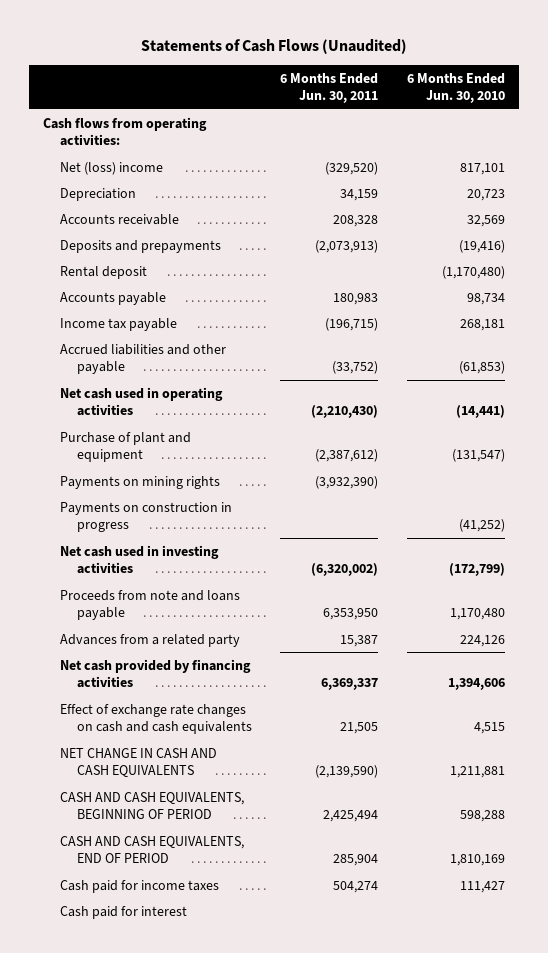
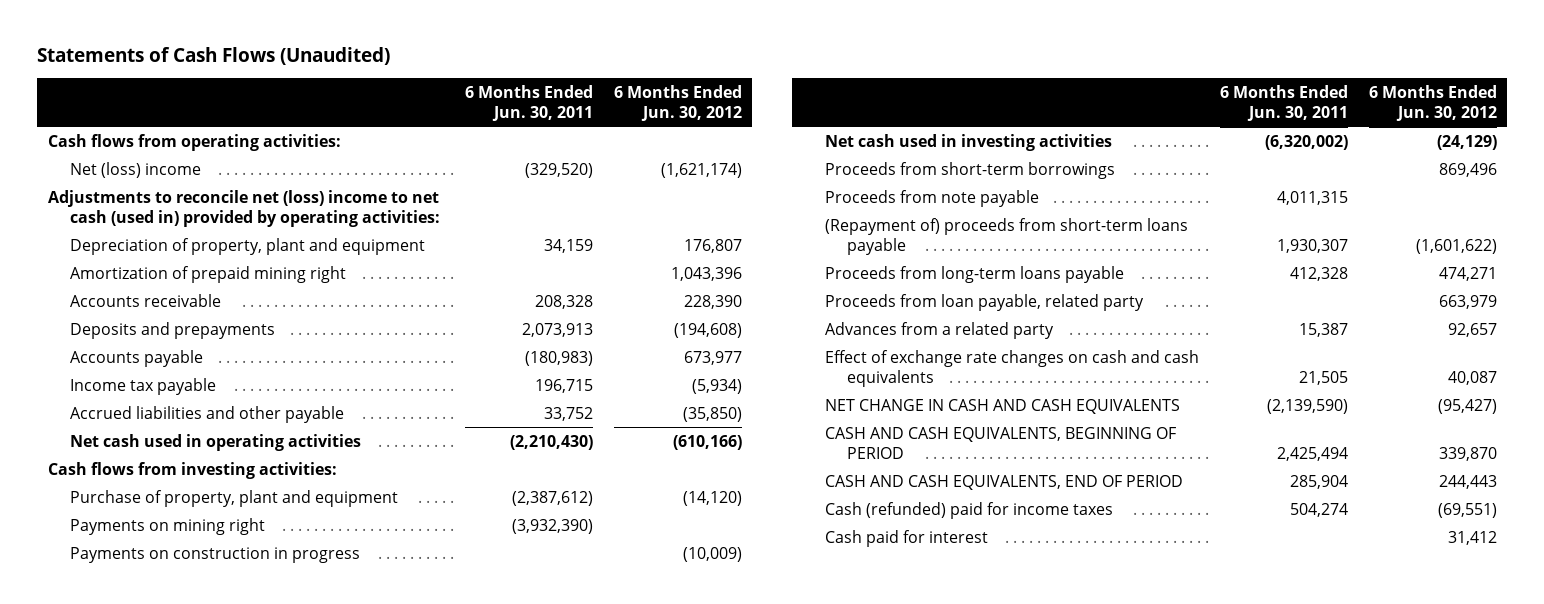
[406,73,505,104] 6 Months Ended Jun. 30, 2010 -> none
none -> [613,85,742,121] 6 Months Ended Jun. 30, 2012
none -> [47,189,441,227] Adjustments to reconcile net (loss) income to net cash (used in) provided by operating activities:
[60,187,137,201] Depreciation -> [70,237,426,255] Depreciation of property, plant and equipment
none -> [70,265,347,283] Amortization of prepaid mining right
[60,265,148,279] Rental deposit -> none
[315,239,379,253] (2,073,913) -> [521,322,593,337] 2,073,913
[333,292,379,305] 180,983 -> [524,350,593,366] (180,983)
[325,317,379,331] (196,715) -> [534,378,593,393] 196,715
[332,361,379,375] (33,752) -> [543,406,593,421] 33,752
none -> [47,461,337,479] Cash flows from investing activities:
[60,431,192,463] Purchase of plant and equipment -> [70,489,399,507] Purchase of property, plant and equipment
[60,475,221,489] Payments on mining rights -> [70,517,266,535] Payments on mining right
none -> [825,161,1116,179] Proceeds from short-term borrowings
[60,589,241,621] Proceeds from note and loans payable -> [825,189,1040,207] Proceeds from note payable
[323,608,379,621] 6,353,950 -> [1276,190,1348,205] 4,011,315
none -> [825,217,1189,255] (Repayment of) proceeds from short-term loans payable
none -> [825,265,1125,283] Proceeds from long-term loans payable
none -> [825,293,1145,311] Proceeds from loan payable, related party
[60,658,252,689] Net cash provided by financing activities -> none
[60,879,220,893] Cash paid for income taxes -> [825,501,1114,519] Cash (refunded) paid for income taxes

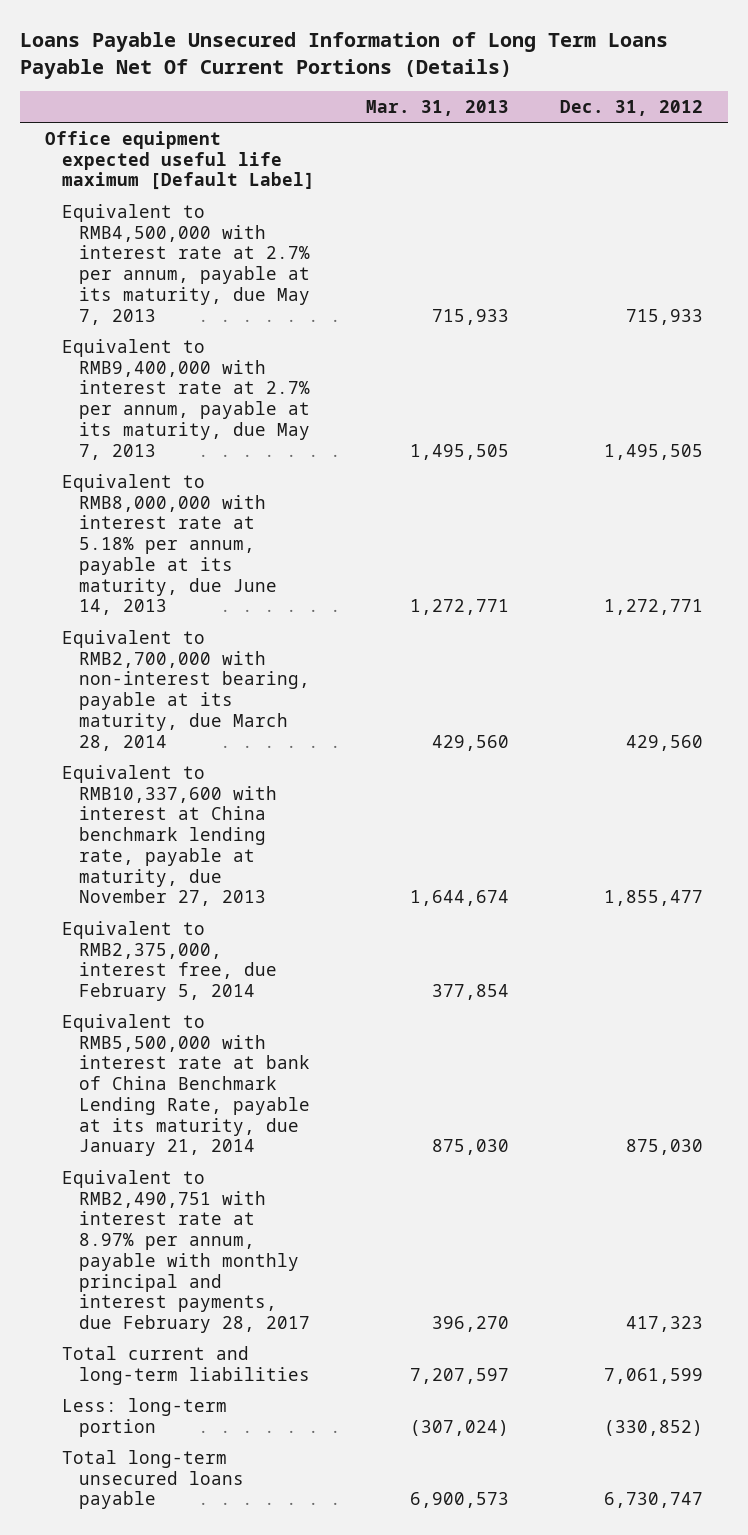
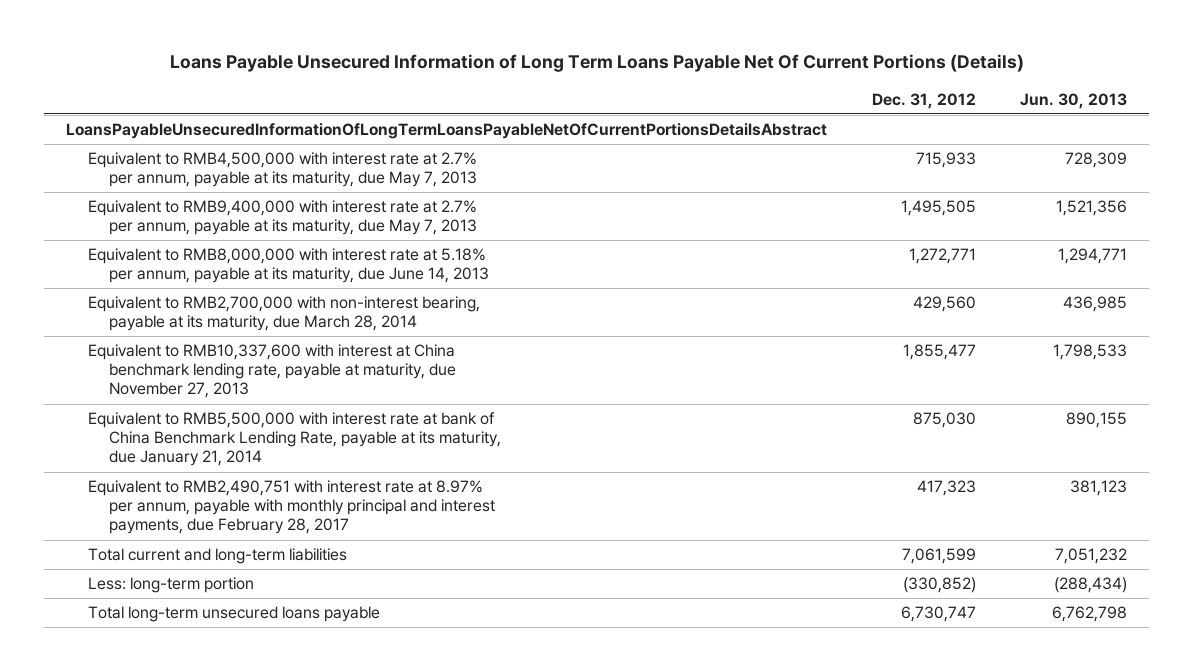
[366,99,510,116] Mar. 31, 2013 -> none
none -> [1020,92,1128,109] Jun. 30, 2013
[45,130,316,191] Office equipment expected useful life maximum [Default Label] -> [66,123,828,140] LoansPayableUnsecuredInformationOfLongTermLoansPayableNetOfCurrentPortionsDetailsAbstract
[62,920,278,1002] Equivalent to RMB2,375,000, interest free, due February 5, 2014 -> none

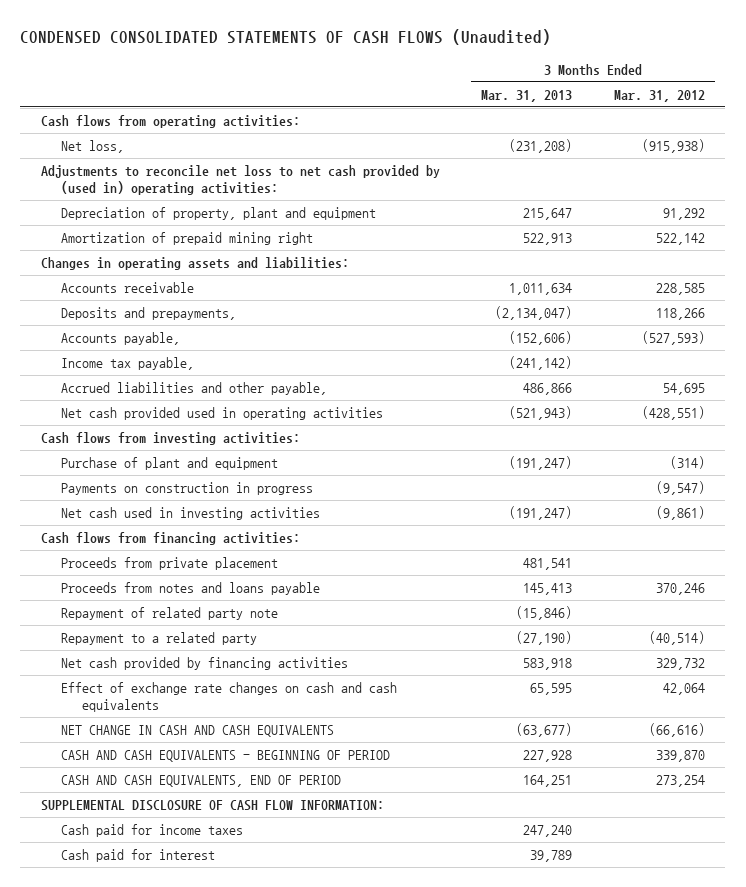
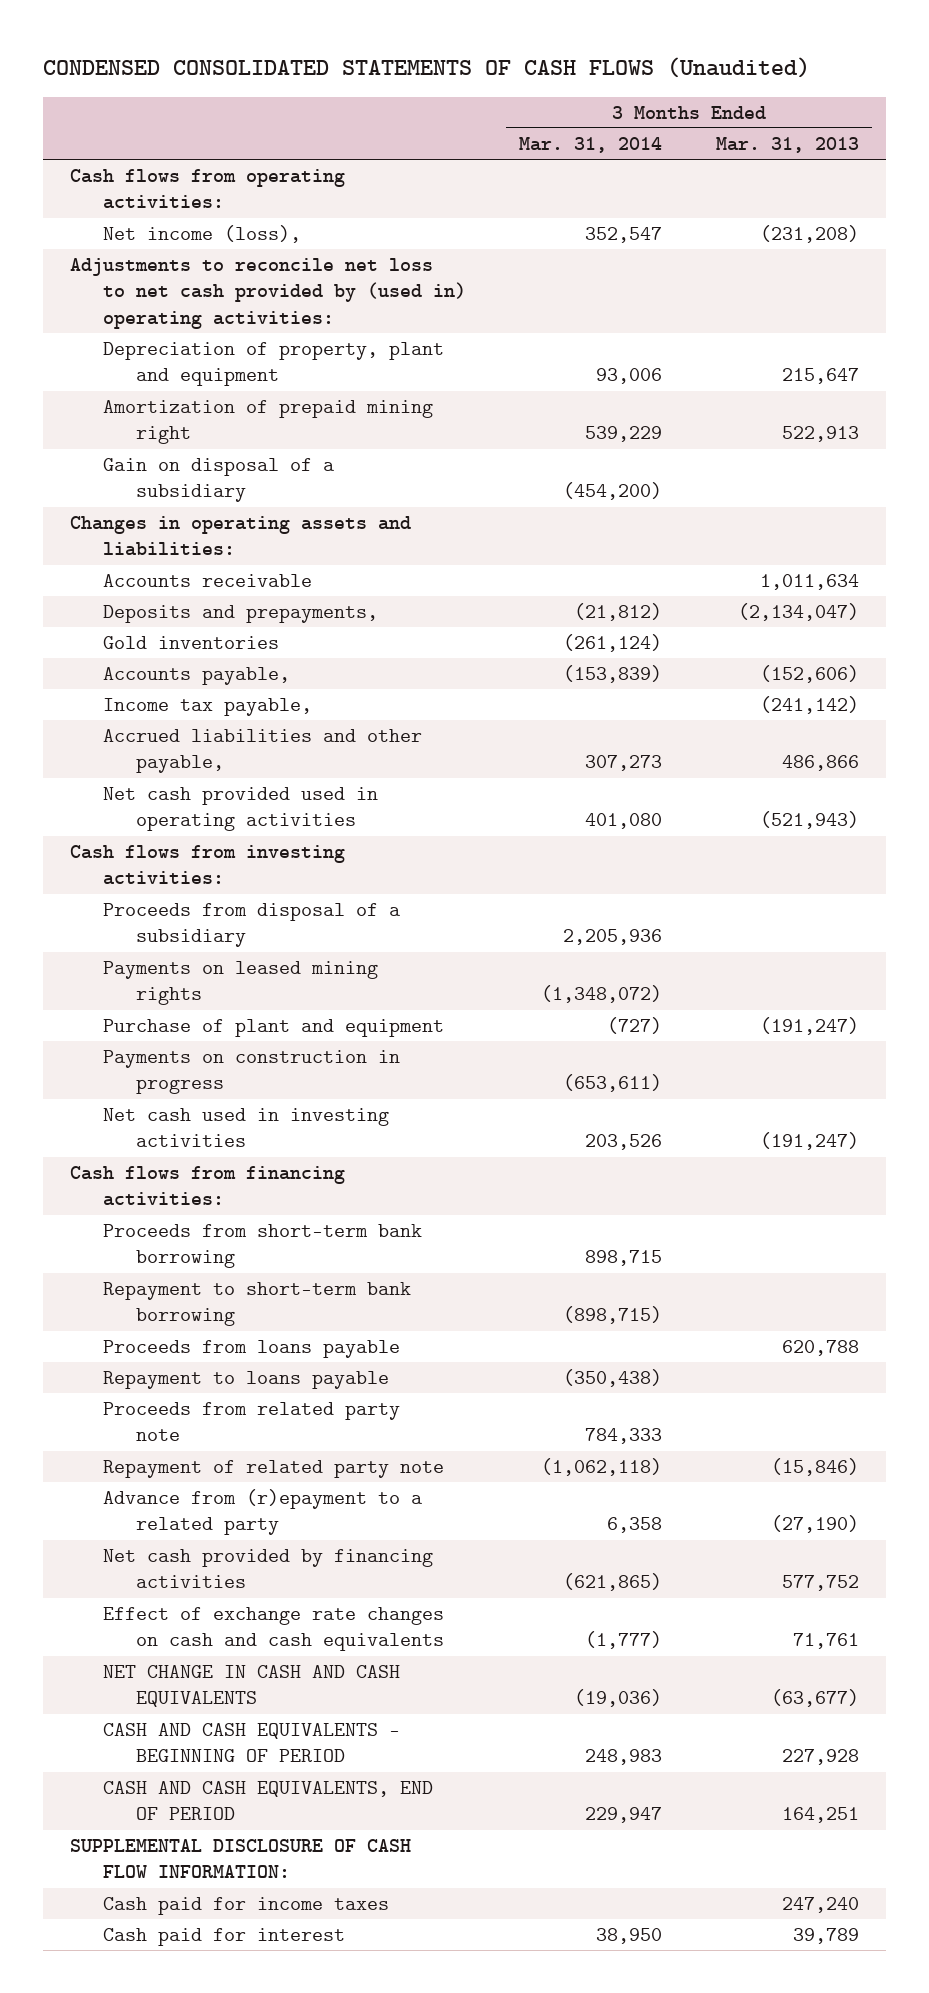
[613,89,705,102] Mar. 31, 2012 -> none
none -> [519,137,663,154] Mar. 31, 2014
[61,140,125,154] Net loss, -> [102,225,301,244] Net income (loss),
none -> [102,458,334,503] Gain on disposal of a subsidiary
none -> [102,636,279,650] Gold inventories
none -> [102,903,400,948] Proceeds from disposal of a subsidiary
none -> [102,961,378,1006] Payments on leased mining rights
[61,557,279,571] Proceeds from private placement -> none
none -> [102,1224,422,1269] Proceeds from short-term bank borrowing
none -> [102,1282,411,1327] Repayment to short-term bank borrowing
[61,582,321,596] Proceeds from notes and loans payable -> [102,1340,400,1359] Proceeds from loans payable
[523,583,573,596] 145,413 -> [781,1340,859,1357] 620,788
none -> [102,1371,389,1390] Repayment to loans payable
none -> [102,1402,400,1442] Proceeds from related party note
[61,632,258,646] Repayment to a related party -> [102,1489,422,1536] Advance from (r)epayment to a related party
[523,658,573,671] 583,918 -> [781,1575,859,1592] 577,752
[530,683,573,696] 65,595 -> [792,1633,859,1650] 71,761

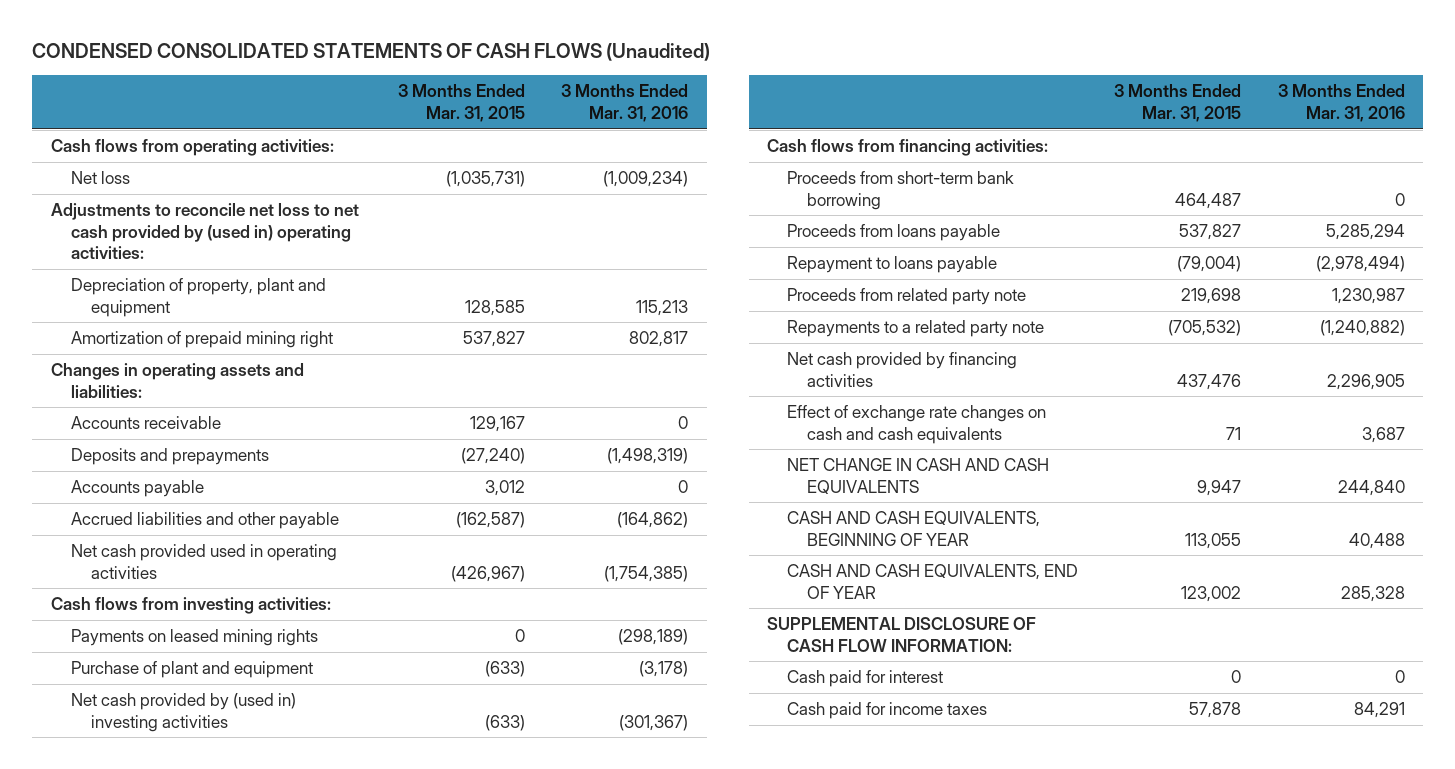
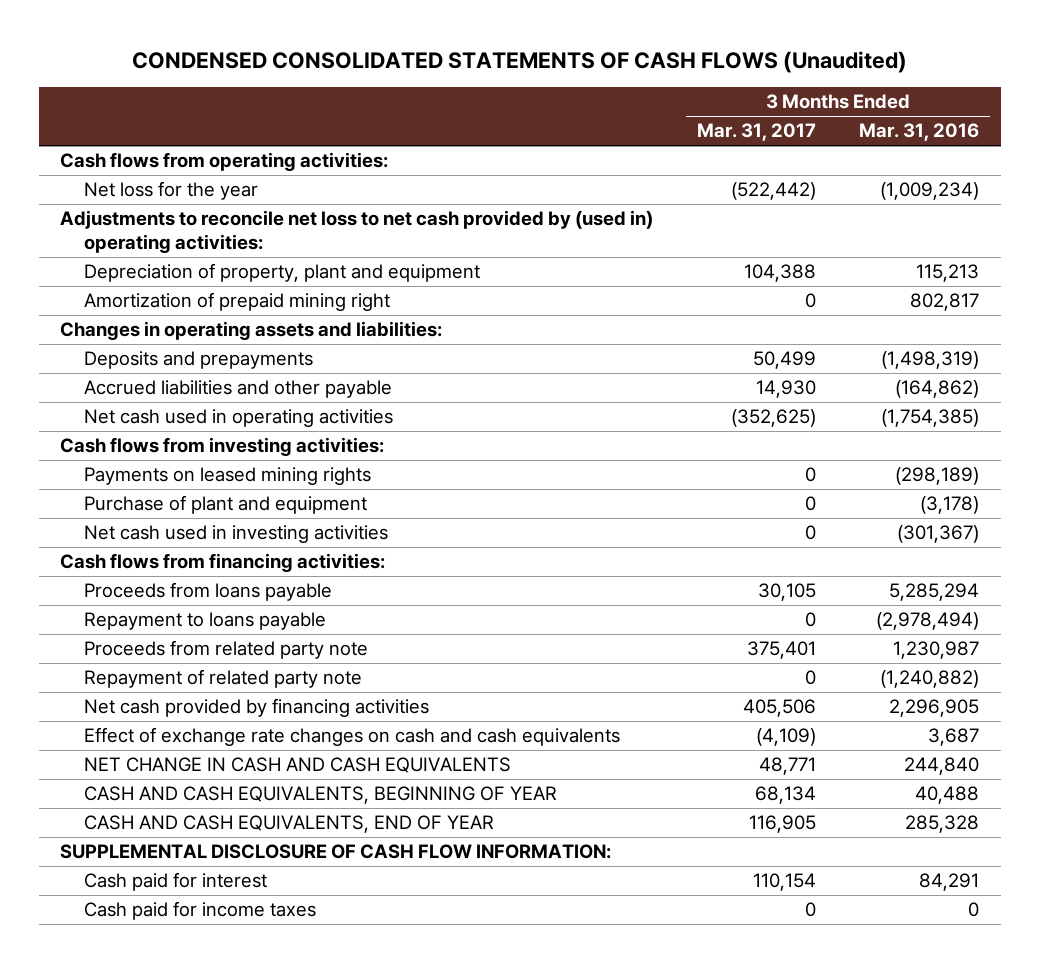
[398,84,526,123] 3 Months Ended Mar. 31, 2015 -> none
none -> [696,123,816,142] Mar. 31, 2017
[70,171,130,185] Net loss -> [83,181,258,201] Net loss for the year
[70,416,221,430] Accounts receivable -> none
[70,480,204,498] Accounts payable -> none
[70,544,337,579] Net cash provided used in operating activities -> [83,409,393,428] Net cash used in operating activities
[70,693,296,732] Net cash provided by (used in) investing activities -> [83,525,388,544] Net cash used in investing activities
[787,171,1015,210] Proceeds from short-term bank borrowing -> none
[787,320,1045,338] Repayments to a related party note -> [83,669,362,689] Repayment of related party note
[1394,670,1405,684] 0 -> [918,873,979,892] 84,291
[1353,702,1405,719] 84,291 -> [967,902,979,918] 0

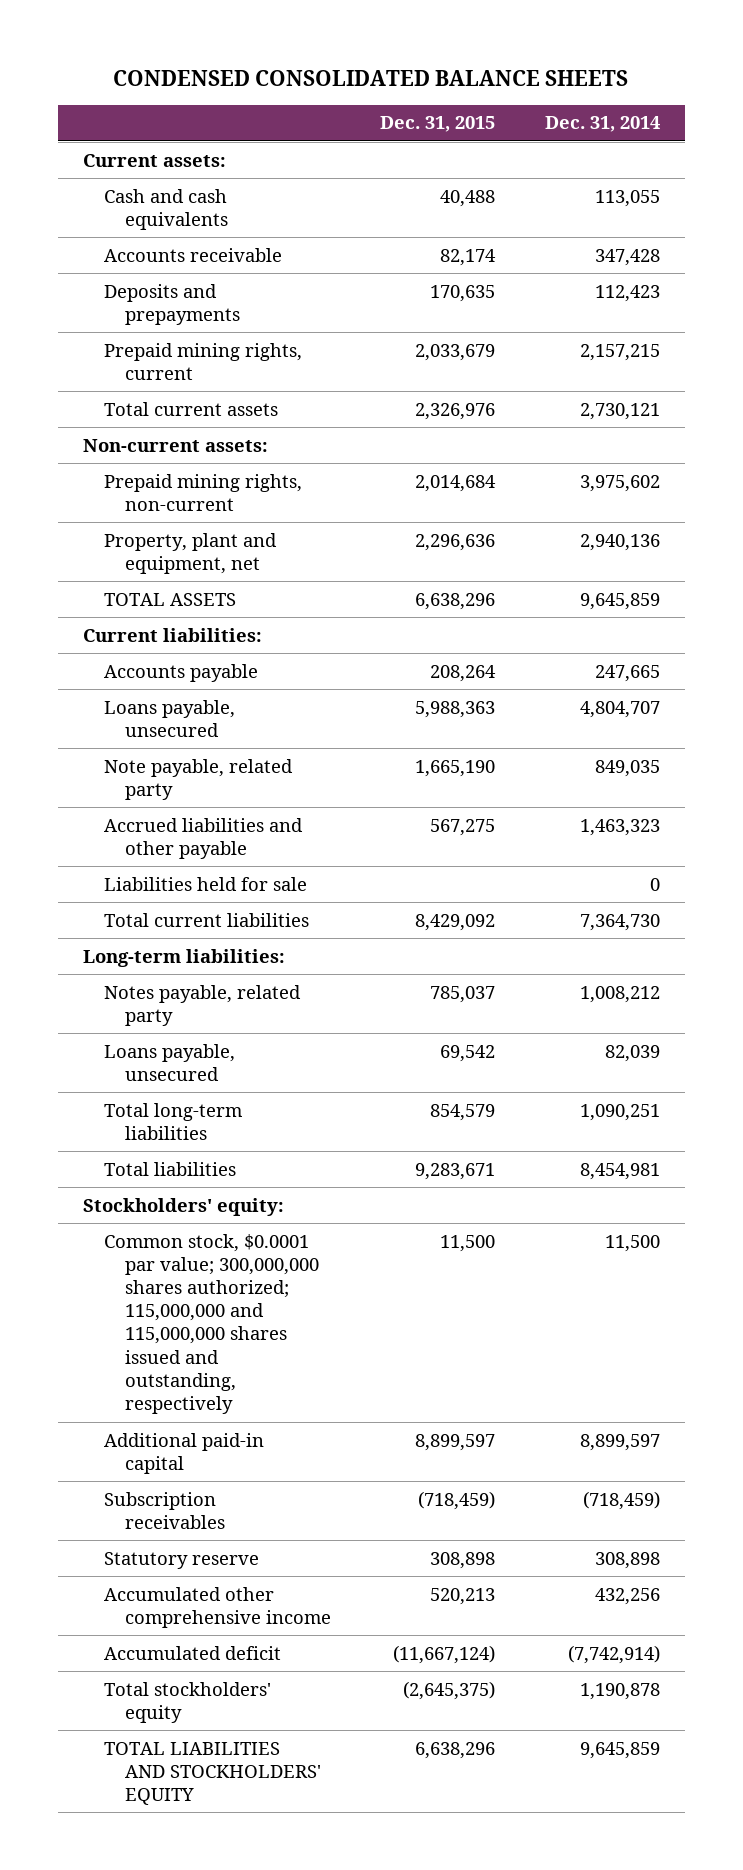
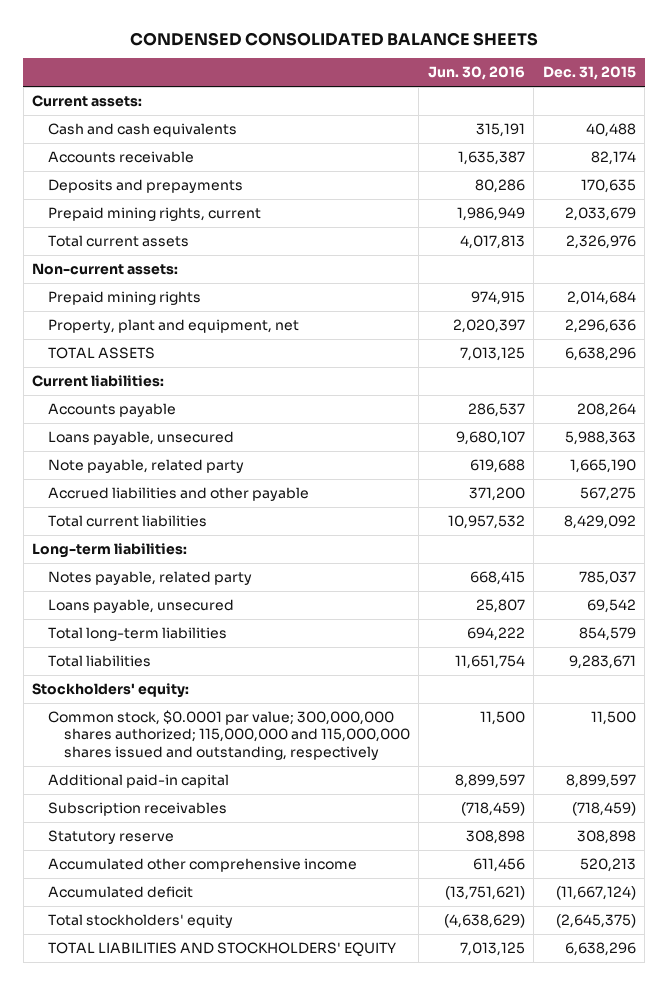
[544,116,660,133] Dec. 31, 2014 -> none
none -> [427,66,525,81] Jun. 30, 2016
[103,473,302,511] Prepaid mining rights, non-current -> [47,290,201,305] Prepaid mining rights
[103,876,307,891] Liabilities held for sale -> none

